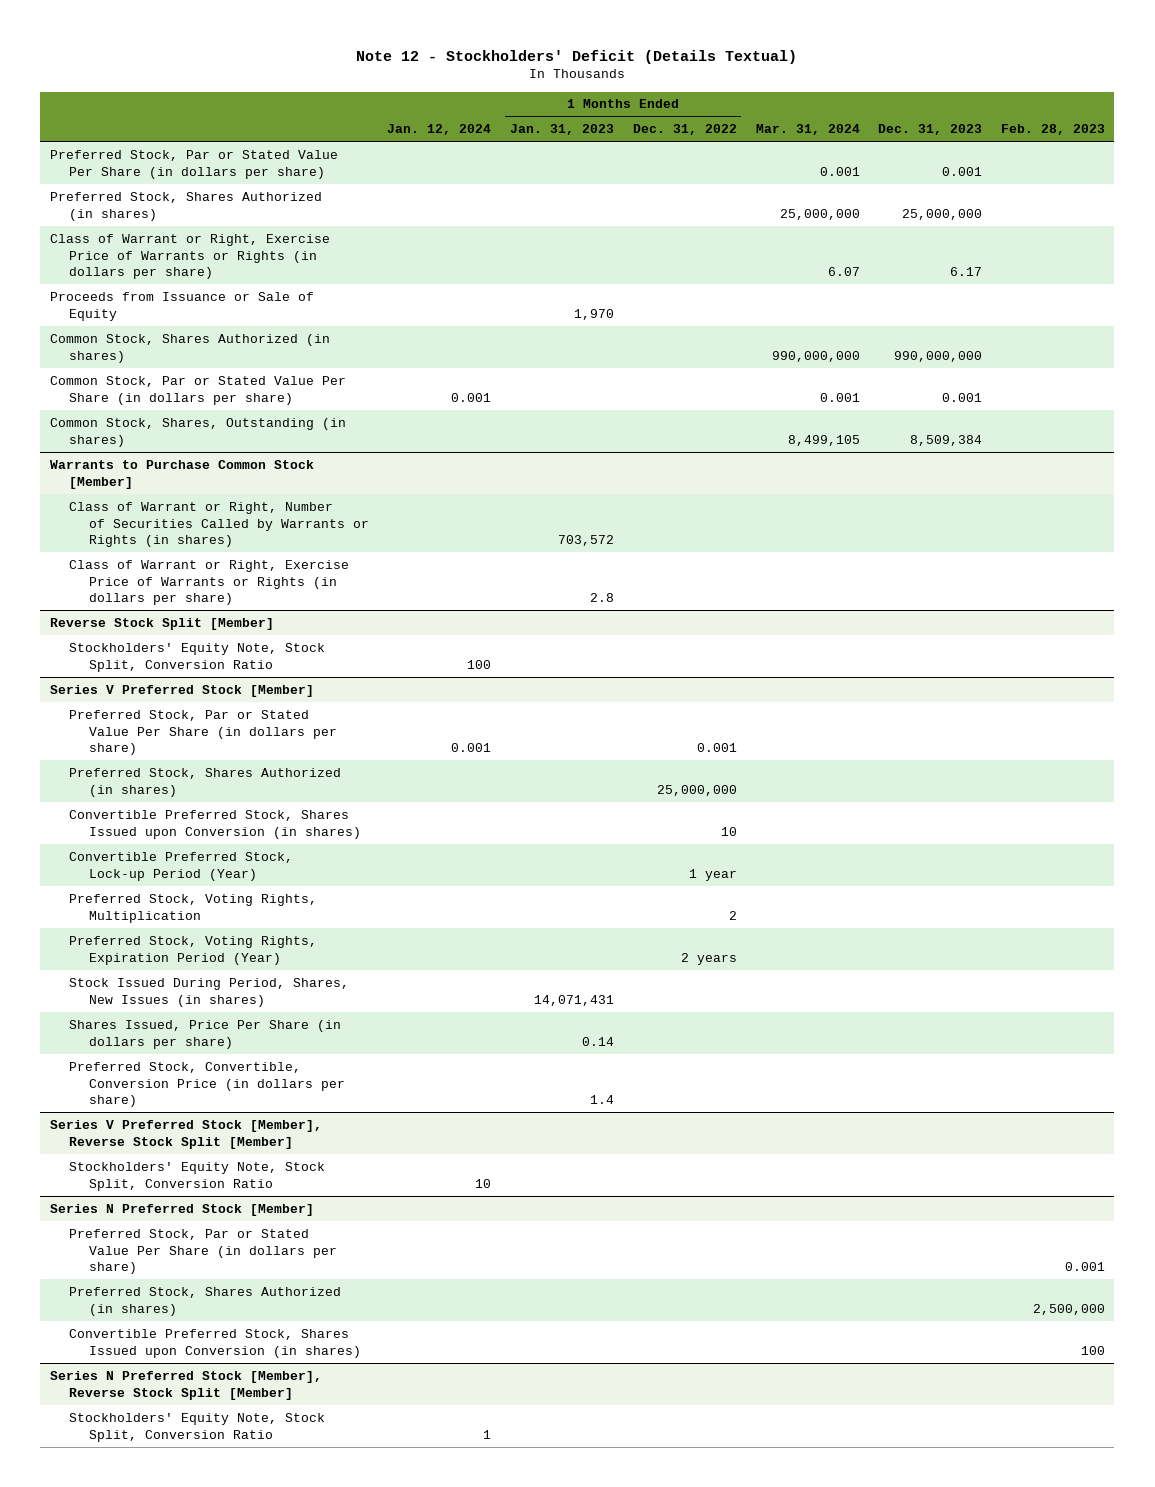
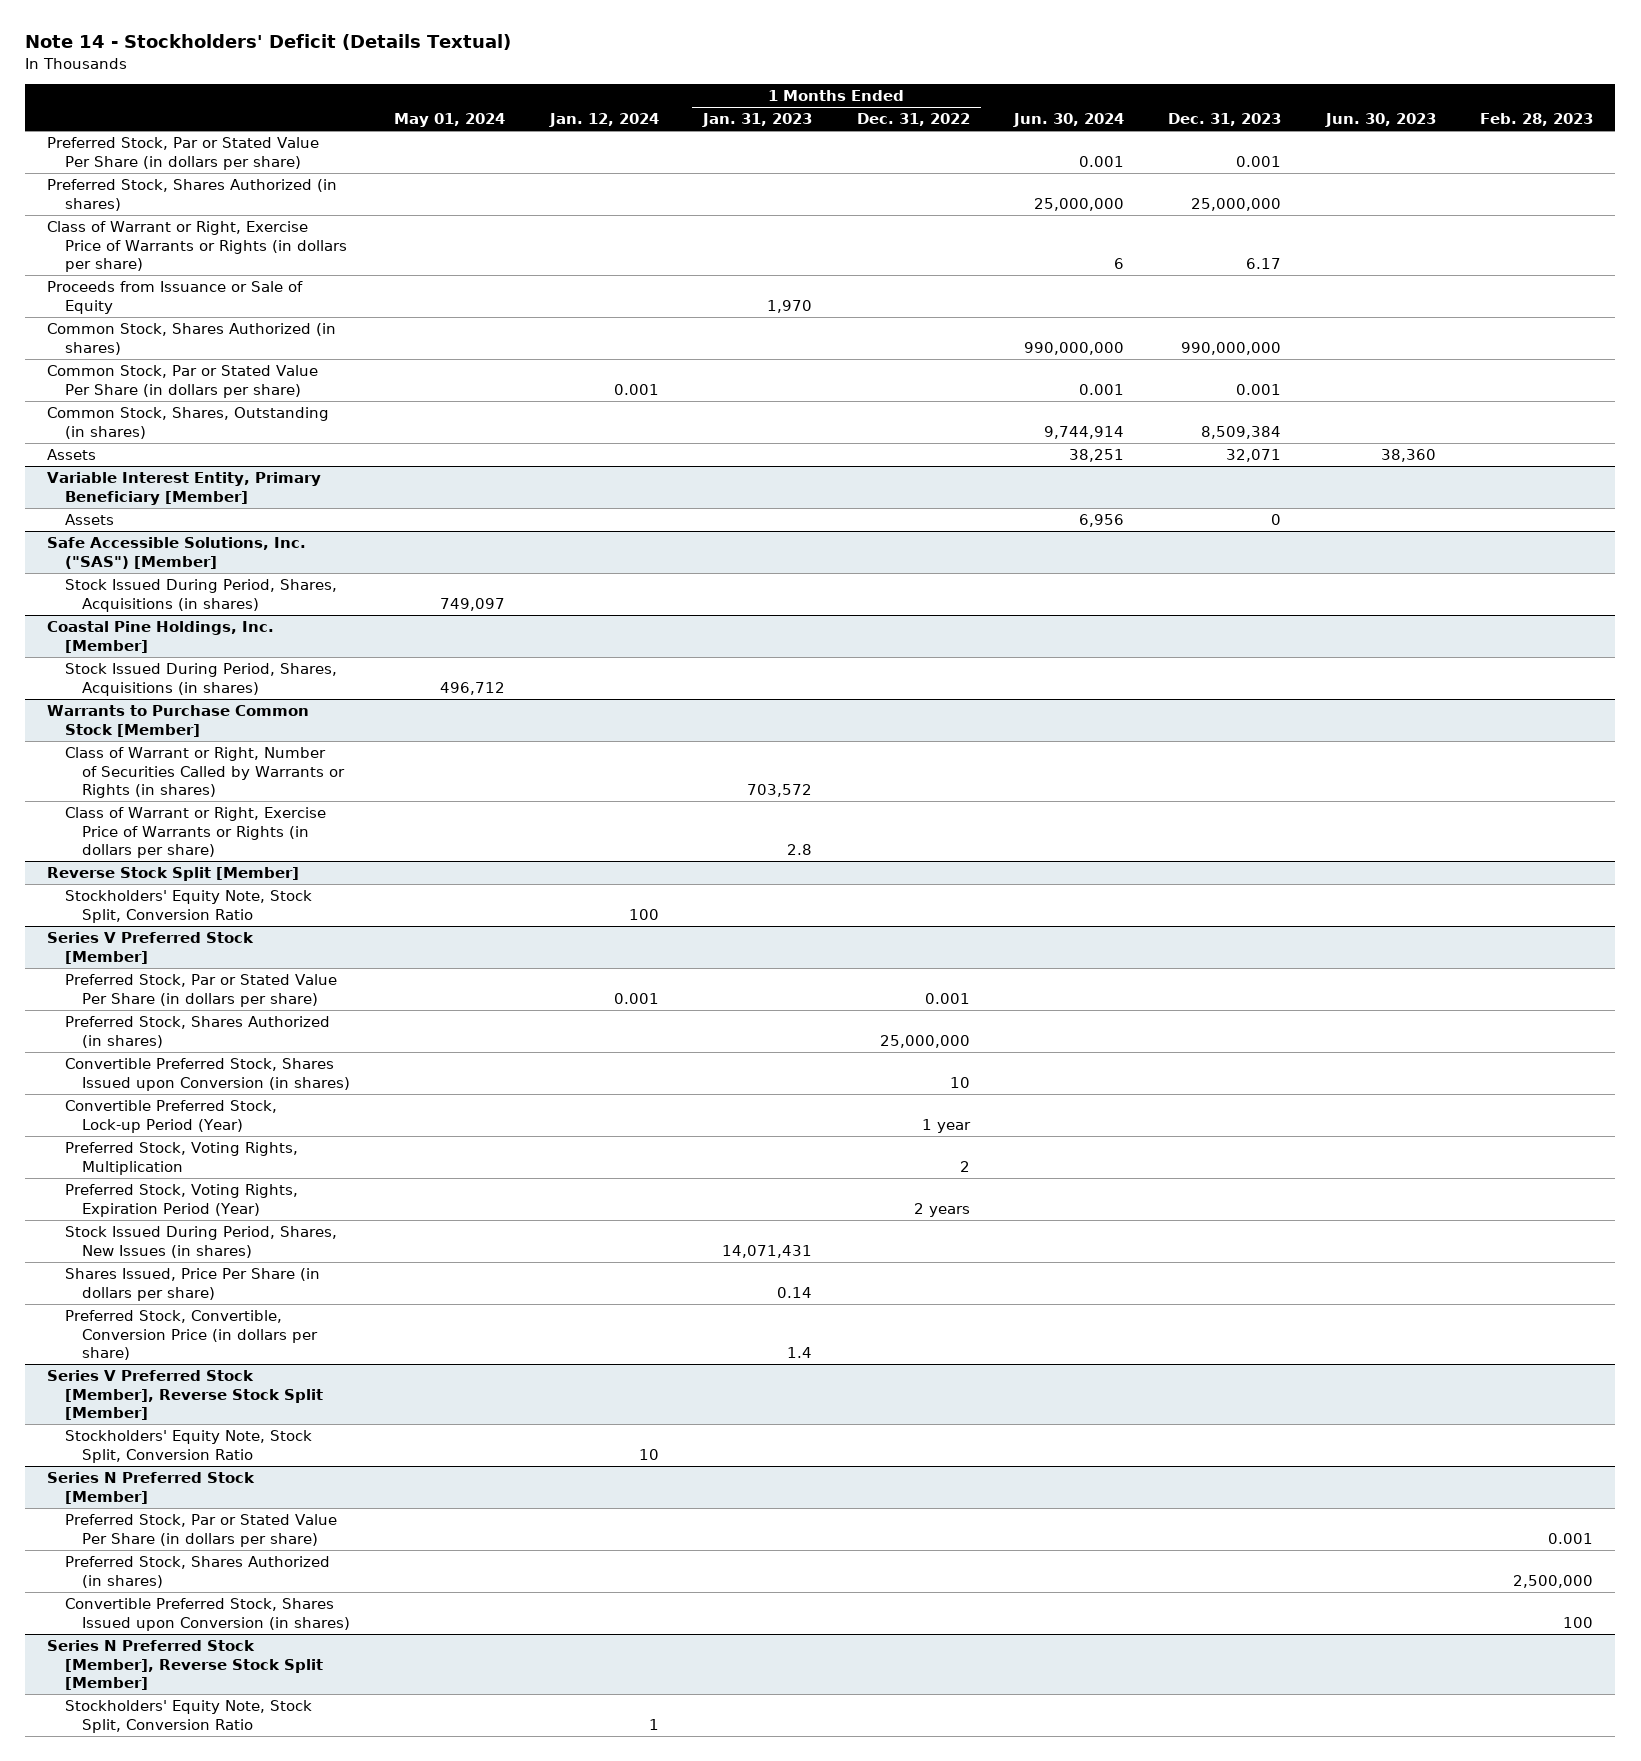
[356,49,798,64] Note 12 - Stockholders' Deficit (Details Textual) -> [25,34,512,51] Note 14 - Stockholders' Deficit (Details Textual)
[755,124,860,136] Mar. 31, 2024 -> none
none -> [394,113,506,128] May 01, 2024
none -> [1012,113,1124,128] Jun. 30, 2024
none -> [1324,113,1436,128] Jun. 30, 2023
none -> [47,449,97,461] Assets
none -> [47,472,322,505] Variable Interest Entity, Primary Beneficiary [Member]
none -> [64,514,114,526] Assets
none -> [47,537,307,569] Safe Accessible Solutions, Inc. ("SAS") [Member]
none -> [64,579,337,612] Stock Issued During Period, Shares, Acquisitions (in shares)
none -> [47,621,275,653] Coastal Pine Holdings, Inc. [Member]
none -> [64,663,337,696] Stock Issued During Period, Shares, Acquisitions (in shares)

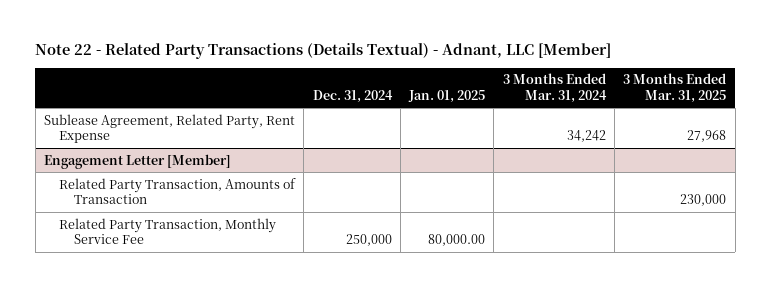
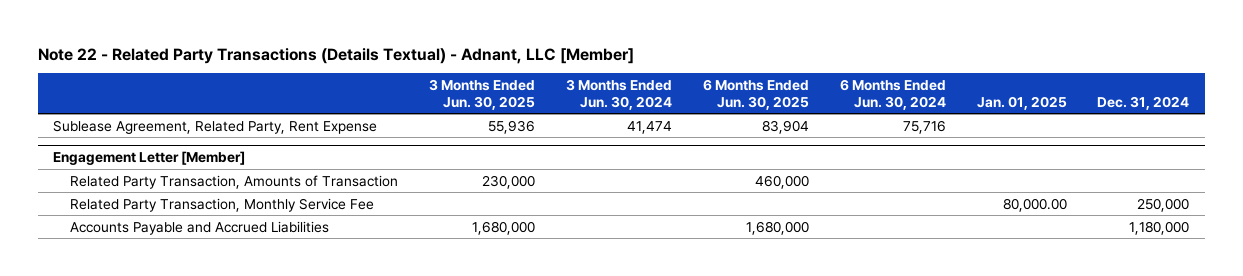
[502,73,607,103] 3 Months Ended Mar. 31, 2024 -> none
[623,73,727,103] 3 Months Ended Mar. 31, 2025 -> none
none -> [429,79,536,110] 3 Months Ended Jun. 30, 2025
none -> [565,79,672,110] 3 Months Ended Jun. 30, 2024
none -> [702,79,809,110] 6 Months Ended Jun. 30, 2025
none -> [839,79,946,110] 6 Months Ended Jun. 30, 2024
none -> [70,220,330,235] Accounts Payable and Accrued Liabilities

